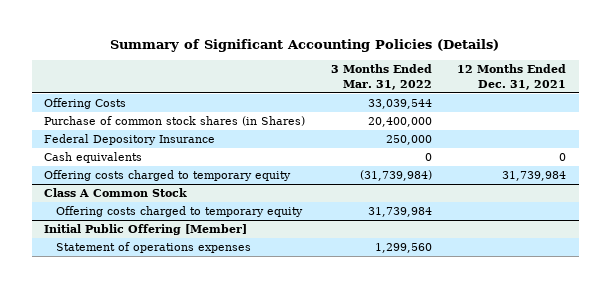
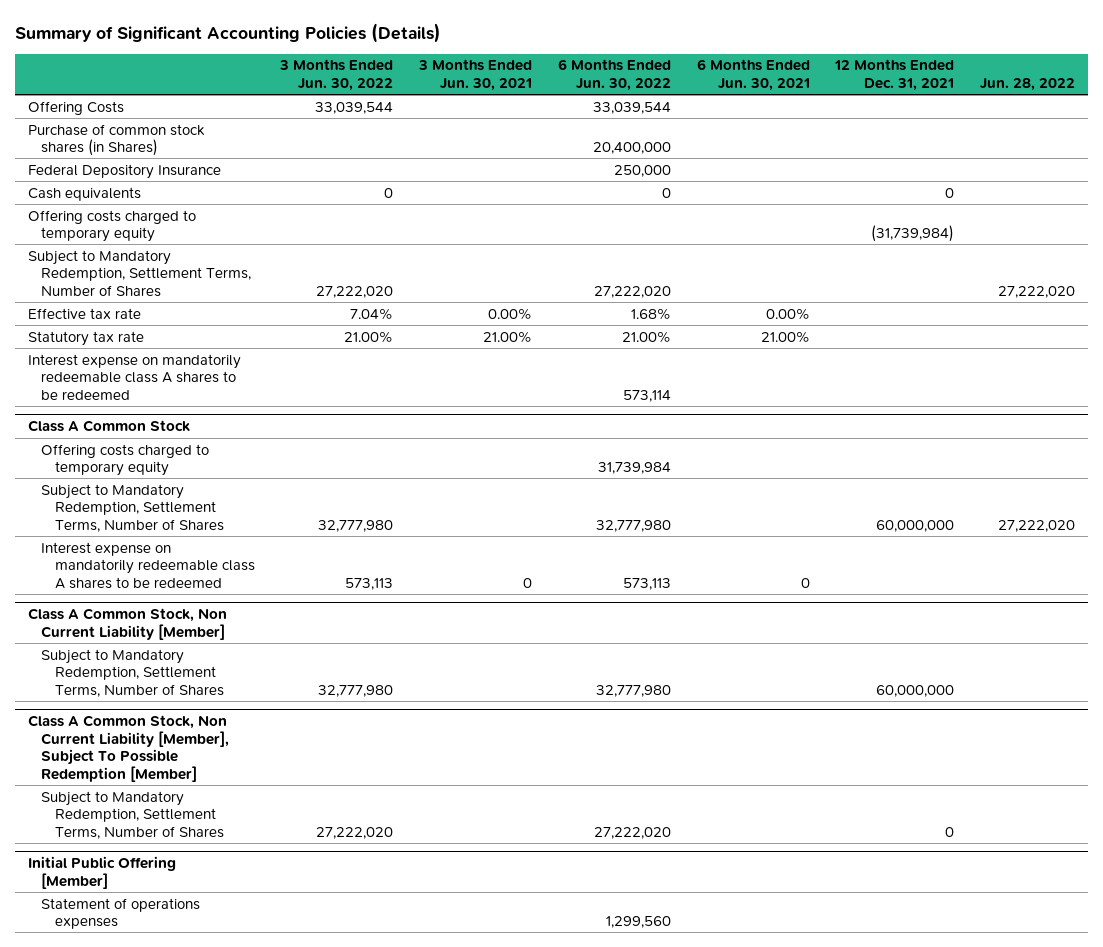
[330,64,432,90] 3 Months Ended Mar. 31, 2022 -> none
none -> [279,59,394,92] 3 Months Ended Jun. 30, 2022
none -> [418,59,533,92] 3 Months Ended Jun. 30, 2021
none -> [557,59,671,92] 6 Months Ended Jun. 30, 2022
none -> [696,59,810,92] 6 Months Ended Jun. 30, 2021
none -> [980,78,1076,92] Jun. 28, 2022
[501,171,566,182] 31,739,984 -> [871,225,955,243] (31,739,984)
none -> [27,249,252,297] Subject to Mandatory Redemption, Settlement Terms, Number of Shares
none -> [27,307,141,319] Effective tax rate
none -> [27,330,144,346] Statutory tax rate
none -> [27,353,241,400] Interest expense on mandatorily redeemable class A shares to be redeemed
none -> [41,483,224,532] Subject to Mandatory Redemption, Settlement Terms, Number of Shares
none -> [41,541,255,589] Interest expense on mandatorily redeemable class A shares to be redeemed
none -> [27,608,227,640] Class A Common Stock, Non Current Liability [Member]
none -> [41,648,224,697] Subject to Mandatory Redemption, Settlement Terms, Number of Shares
none -> [27,715,230,783] Class A Common Stock, Non Current Liability [Member], Subject To Possible Redemption [Member]
none -> [41,790,224,839] Subject to Mandatory Redemption, Settlement Terms, Number of Shares

